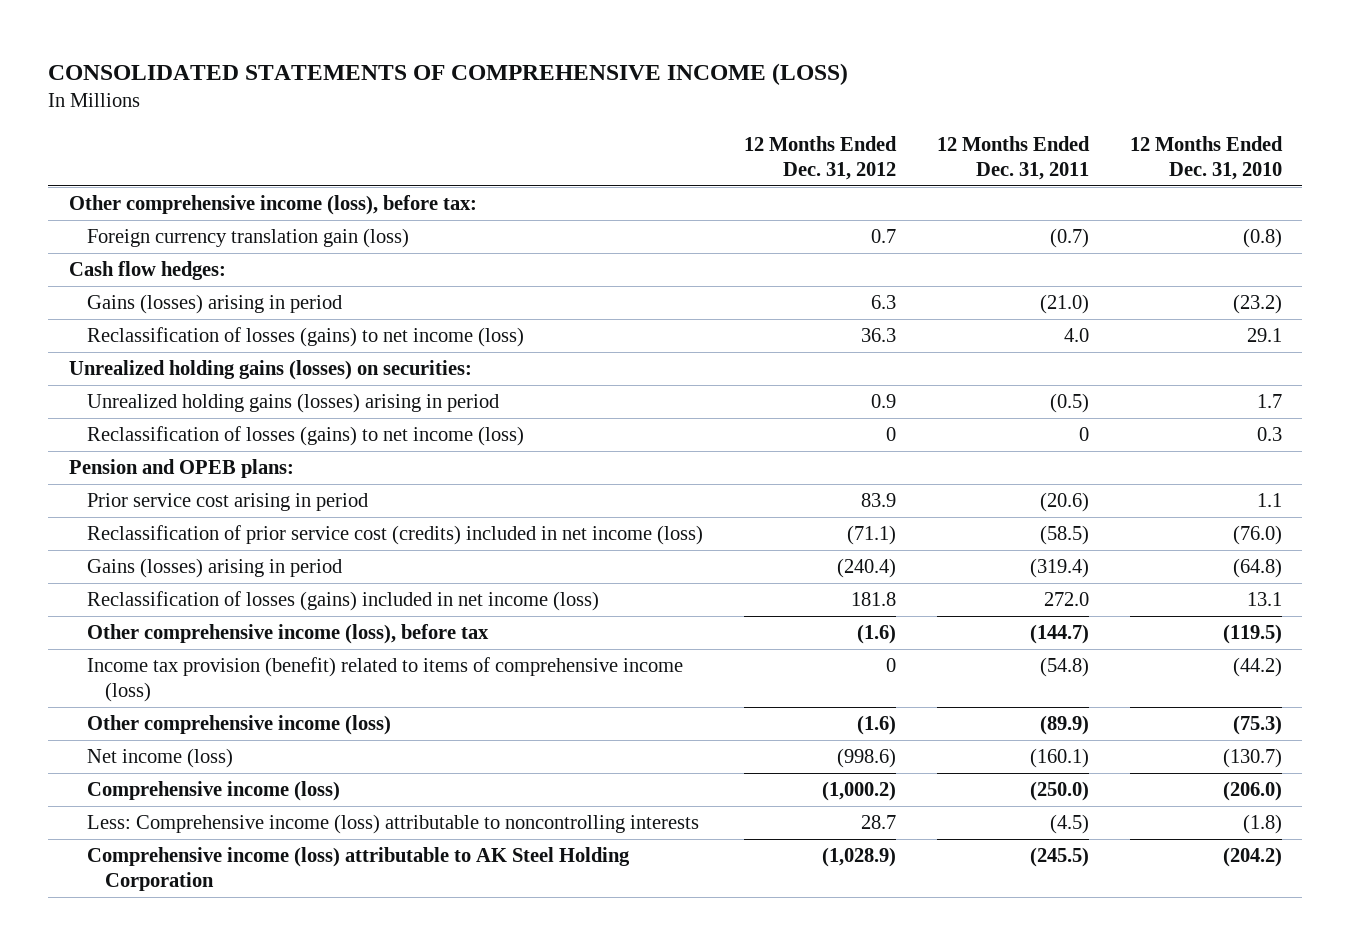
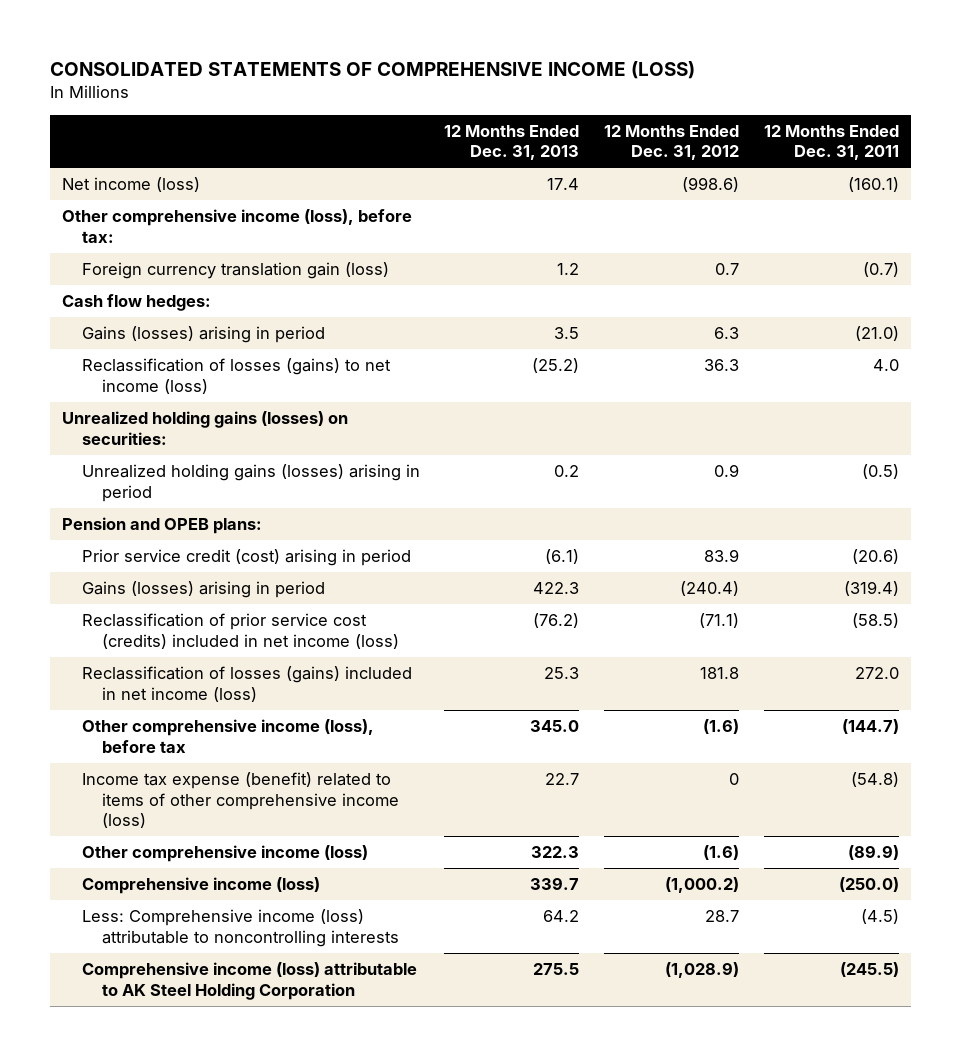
[1129,136,1283,180] 12 Months Ended Dec. 31, 2010 -> none
none -> [444,124,580,161] 12 Months Ended Dec. 31, 2013
[86,748,233,769] Net income (loss) -> [62,177,201,193] Net income (loss)
[86,426,524,447] Reclassification of losses (gains) to net income (loss) -> none
[86,493,368,512] Prior service cost arising in period -> [81,549,411,567] Prior service credit (cost) arising in period
[86,525,703,546] Reclassification of prior service cost (credits) included in net income (loss) -> [81,613,399,649] Reclassification of prior service cost (credits) included in net income (loss)
[86,657,683,703] Income tax provision (benefit) related to items of comprehensive income (loss) -> [81,772,399,829] Income tax expense (benefit) related to items of other comprehensive income (loss)

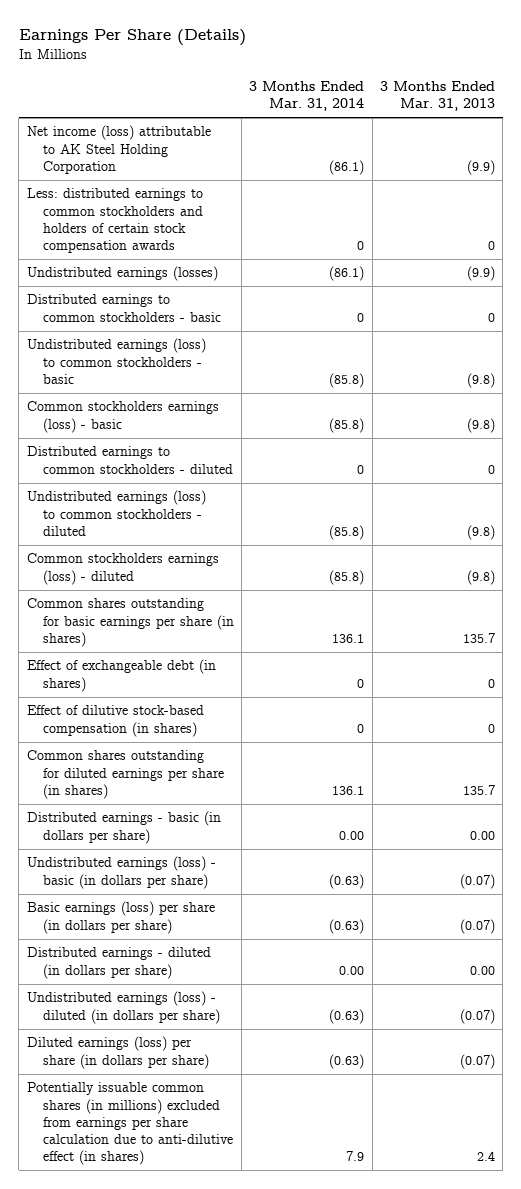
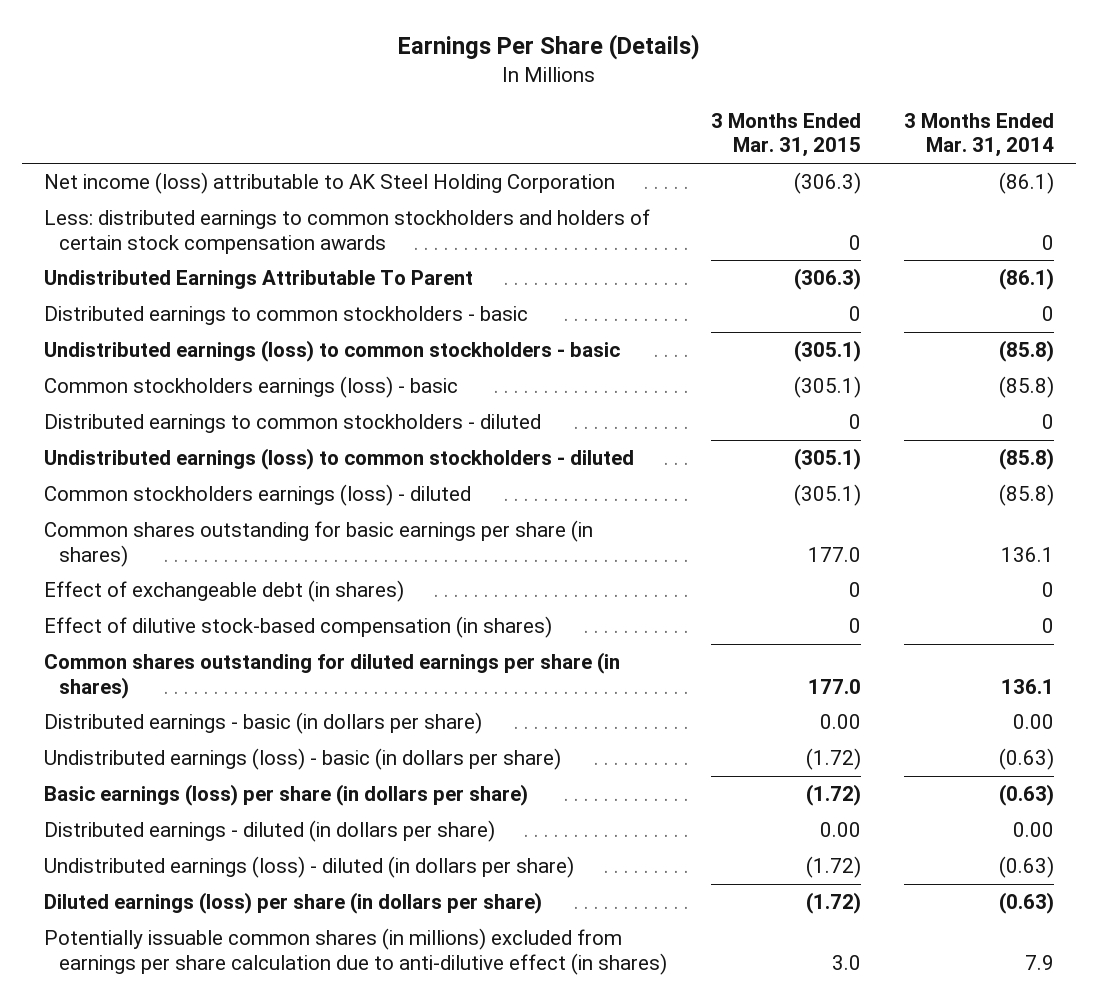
[379,80,495,112] 3 Months Ended Mar. 31, 2013 -> none
none -> [710,113,861,158] 3 Months Ended Mar. 31, 2015
[26,266,218,282] Undistributed earnings (losses) -> [44,270,474,290] Undistributed Earnings Attributable To Parent

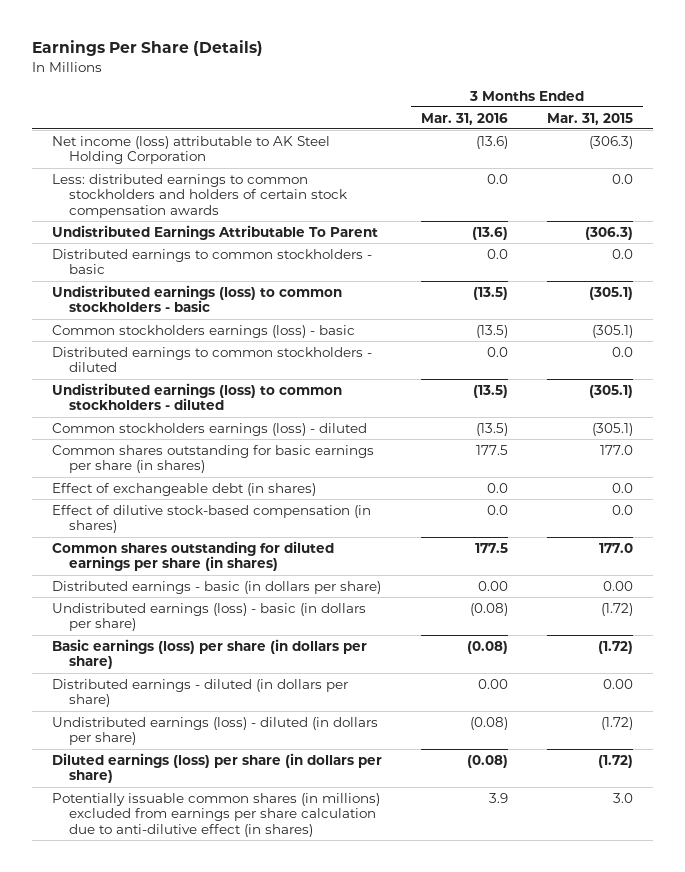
[904,113,1055,158] 3 Months Ended Mar. 31, 2014 -> none
none -> [421,112,509,125] Mar. 31, 2016
[848,234,861,250] 0 -> [612,173,634,184] 0.0
[848,306,861,322] 0 -> [612,248,634,259] 0.0
[848,414,861,430] 0 -> [612,346,634,357] 0.0
[848,582,861,598] 0 -> [612,482,634,493] 0.0
[848,618,861,634] 0 -> [612,504,634,515] 0.0

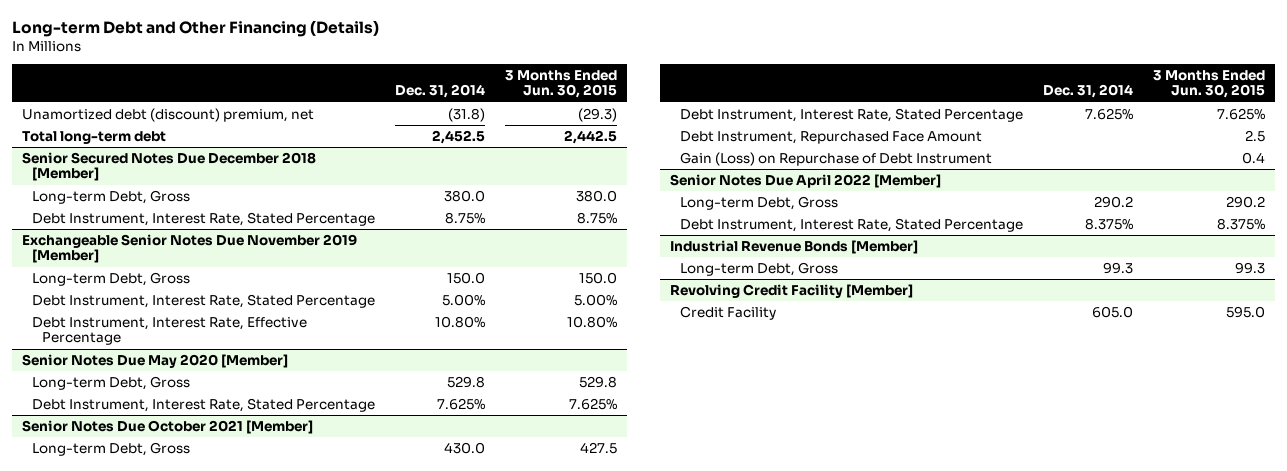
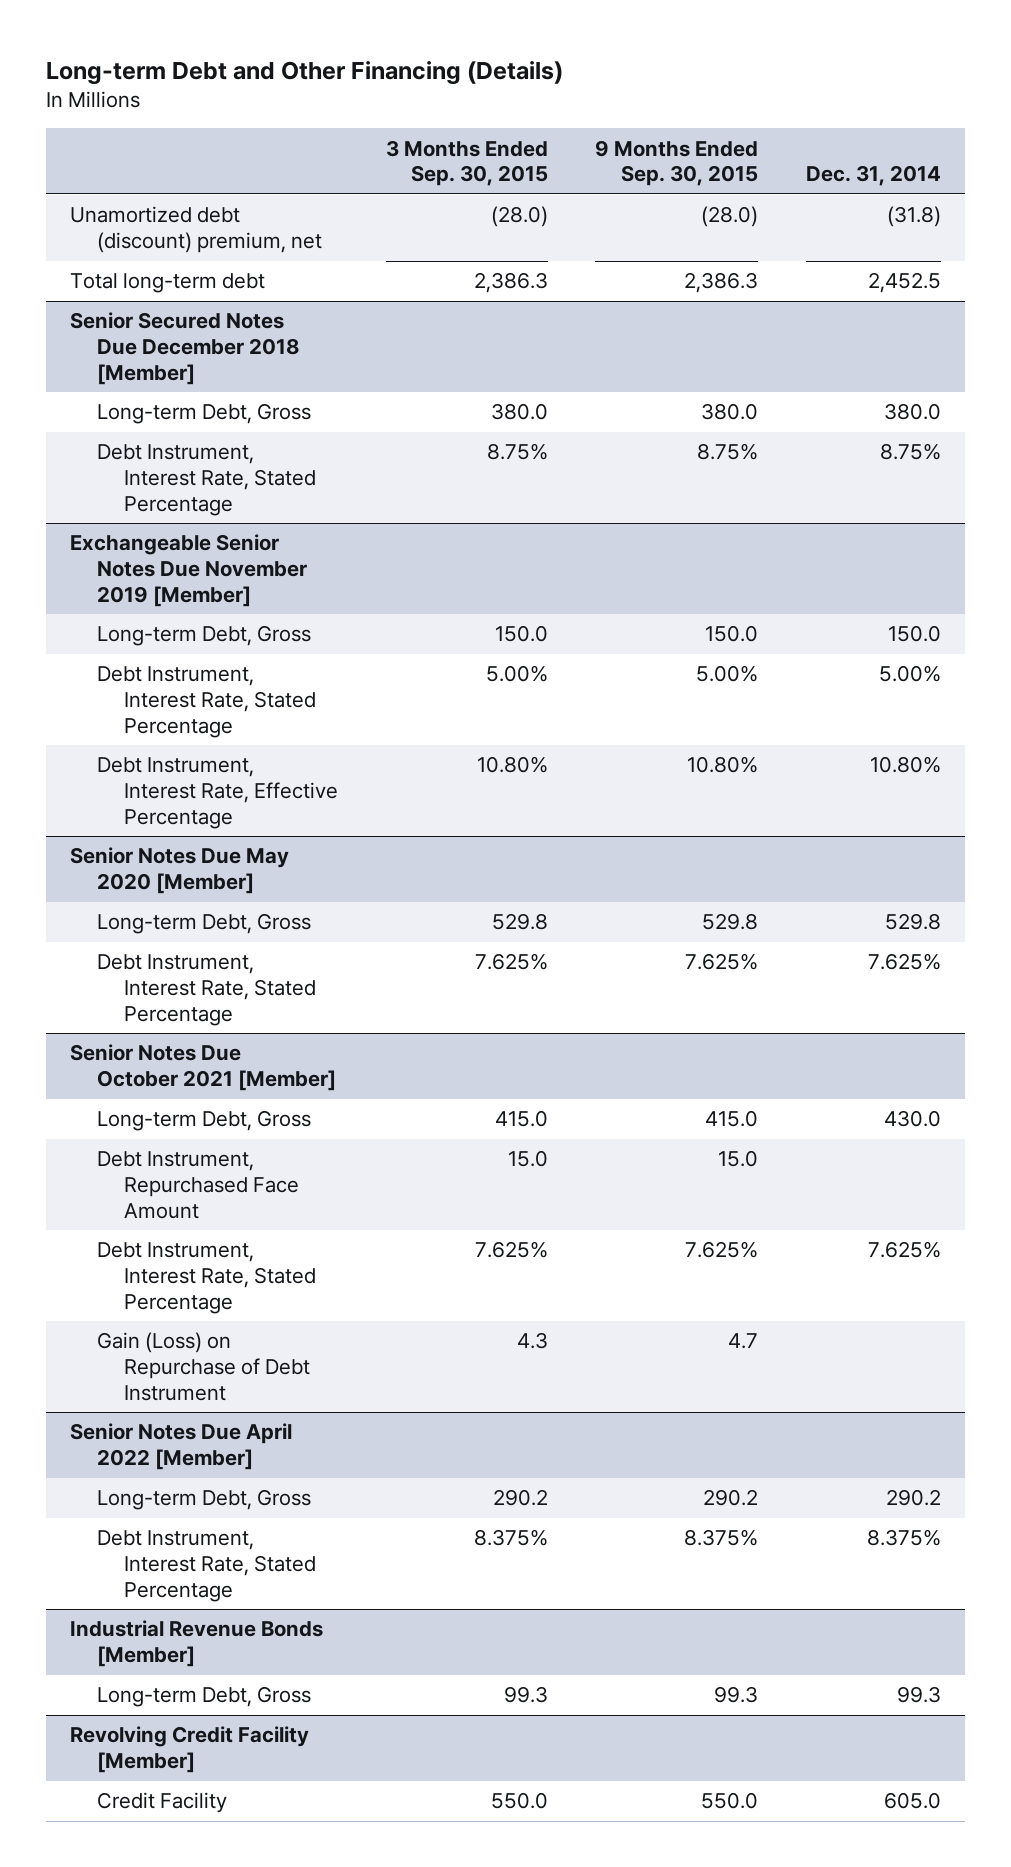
[504,69,617,99] 3 Months Ended Jun. 30, 2015 -> none
none -> [385,139,548,187] 3 Months Ended Sep. 30, 2015
none -> [595,139,759,187] 9 Months Ended Sep. 30, 2015
[679,107,1023,122] Debt Instrument, Interest Rate, Stated Percentage -> [97,1242,316,1315] Debt Instrument, Interest Rate, Stated Percentage

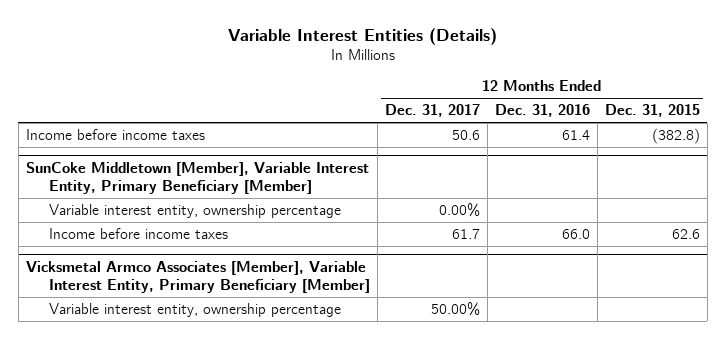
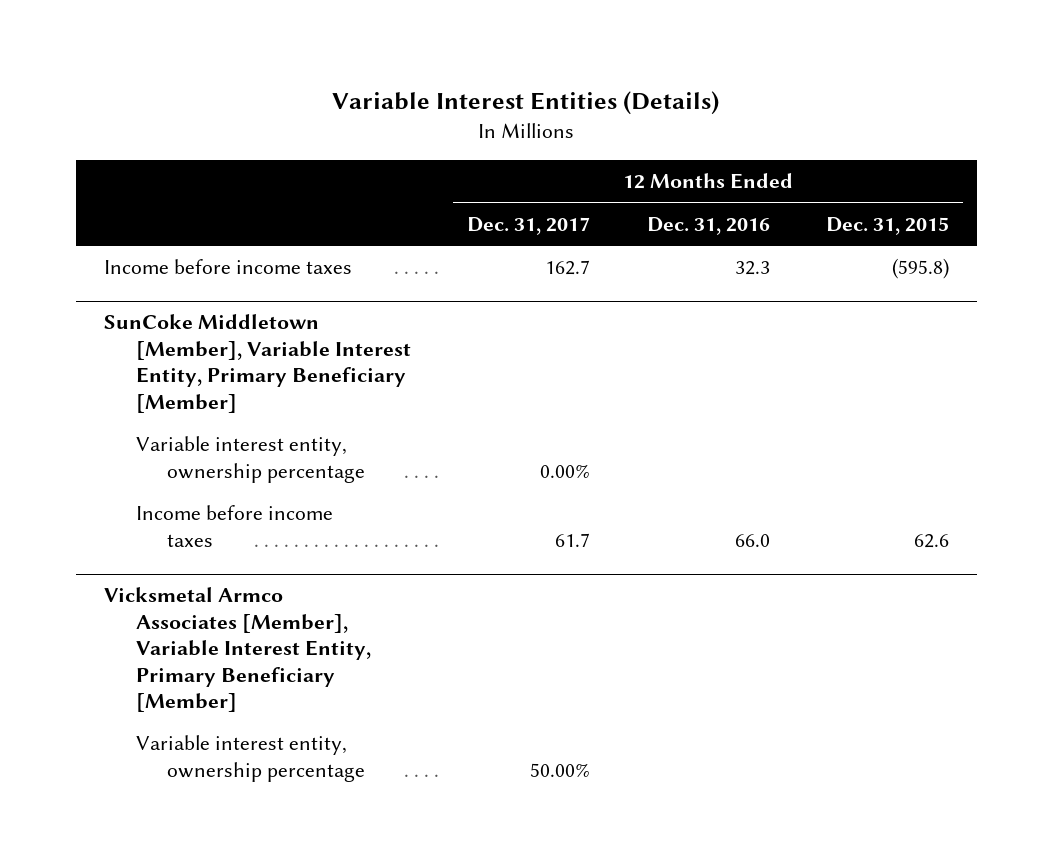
[451,129,480,140] 50.6 -> [545,260,591,276] 162.7
[561,129,590,140] 61.4 -> [734,261,770,276] 32.3
[651,127,700,144] (382.8) -> [892,258,950,280] (595.8)

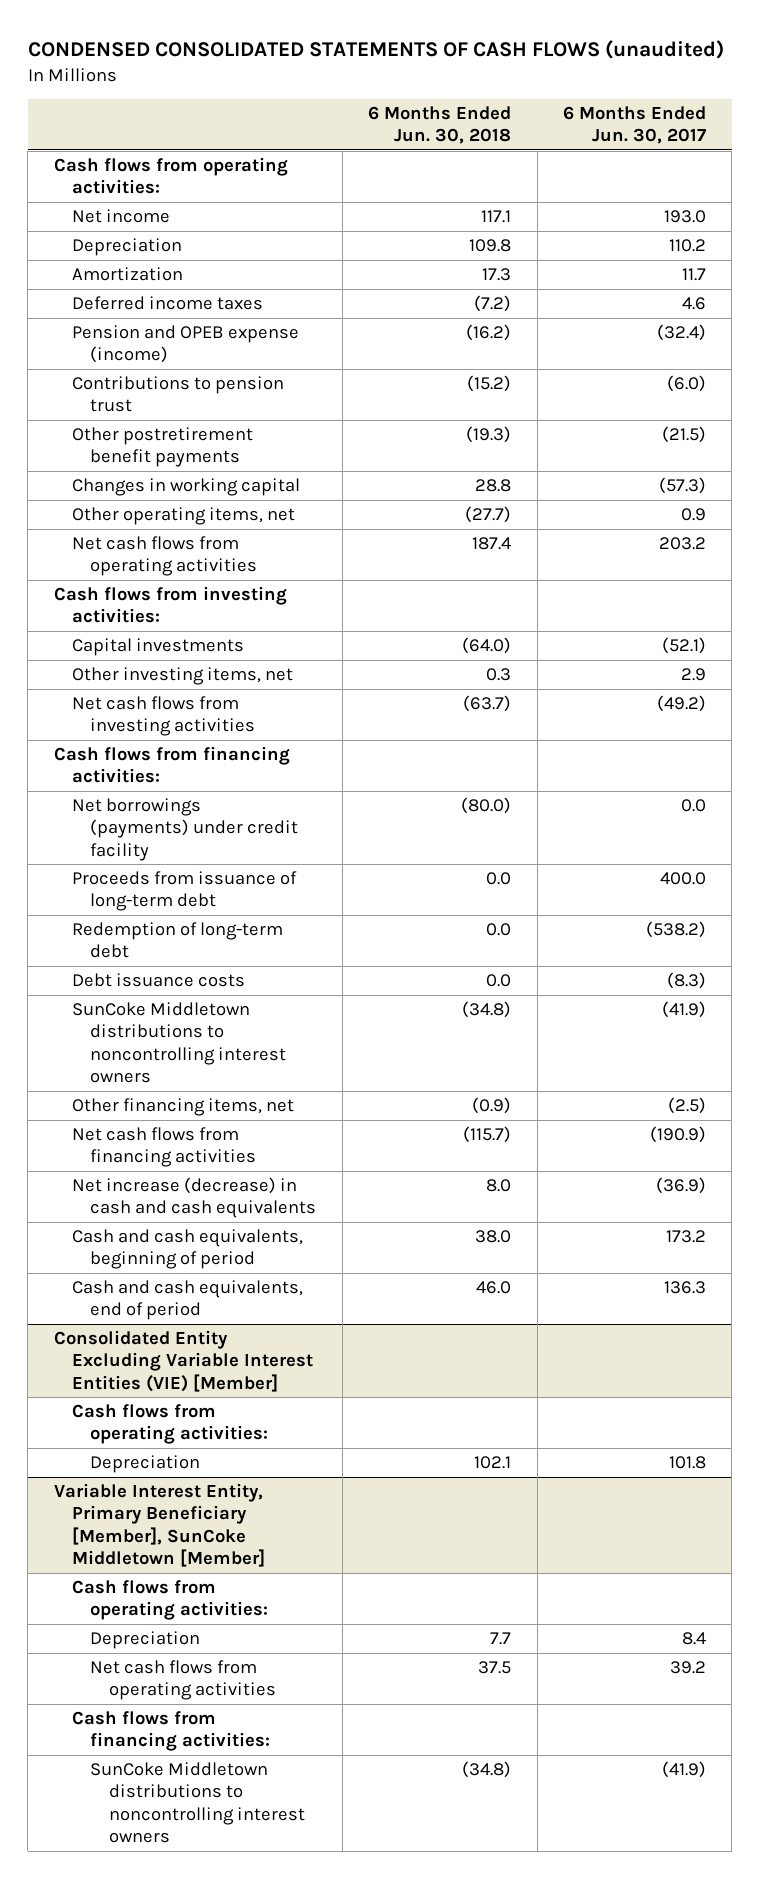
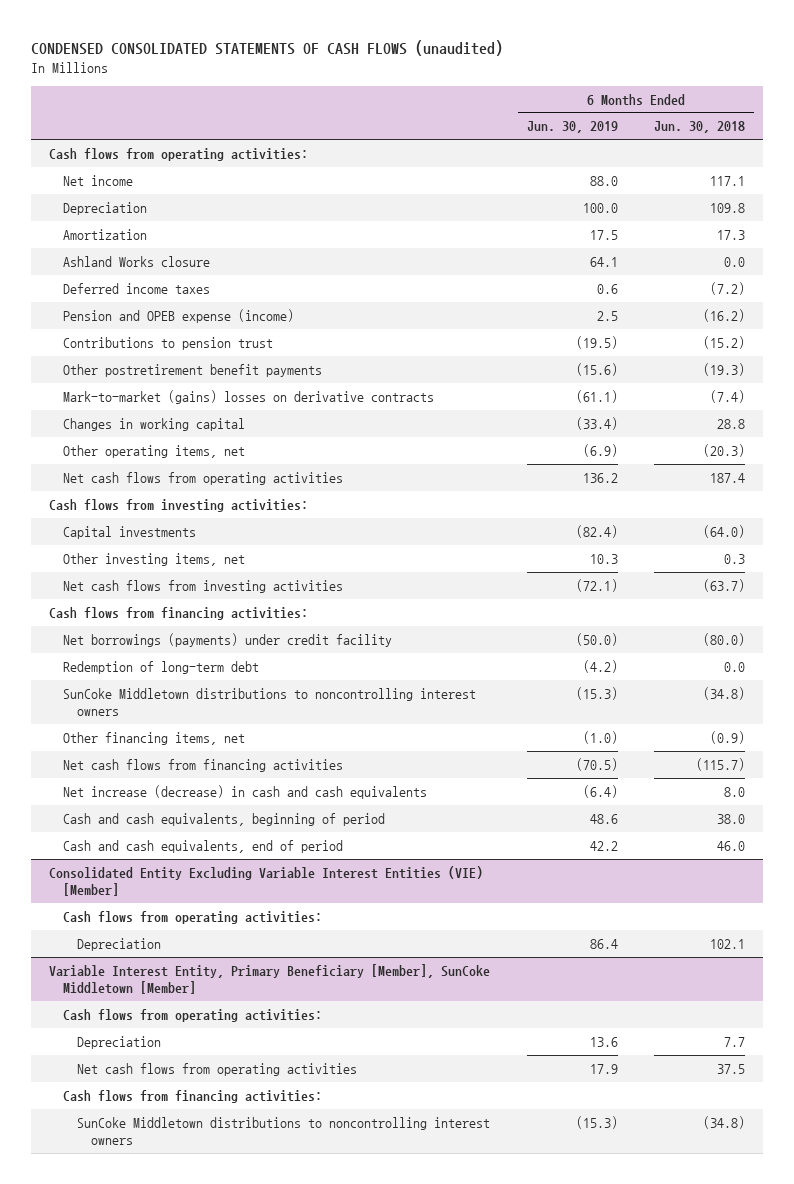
[562,106,706,145] 6 Months Ended Jun. 30, 2017 -> none
none -> [526,121,618,134] Jun. 30, 2019
none -> [63,255,211,267] Ashland Works closure
none -> [63,389,435,404] Mark-to-market (gains) losses on derivative contracts
[465,506,512,524] (27.7) -> [702,443,745,457] (20.3)
[71,871,297,912] Proceeds from issuance of long-term debt -> none
[71,973,245,988] Debt issuance costs -> none

